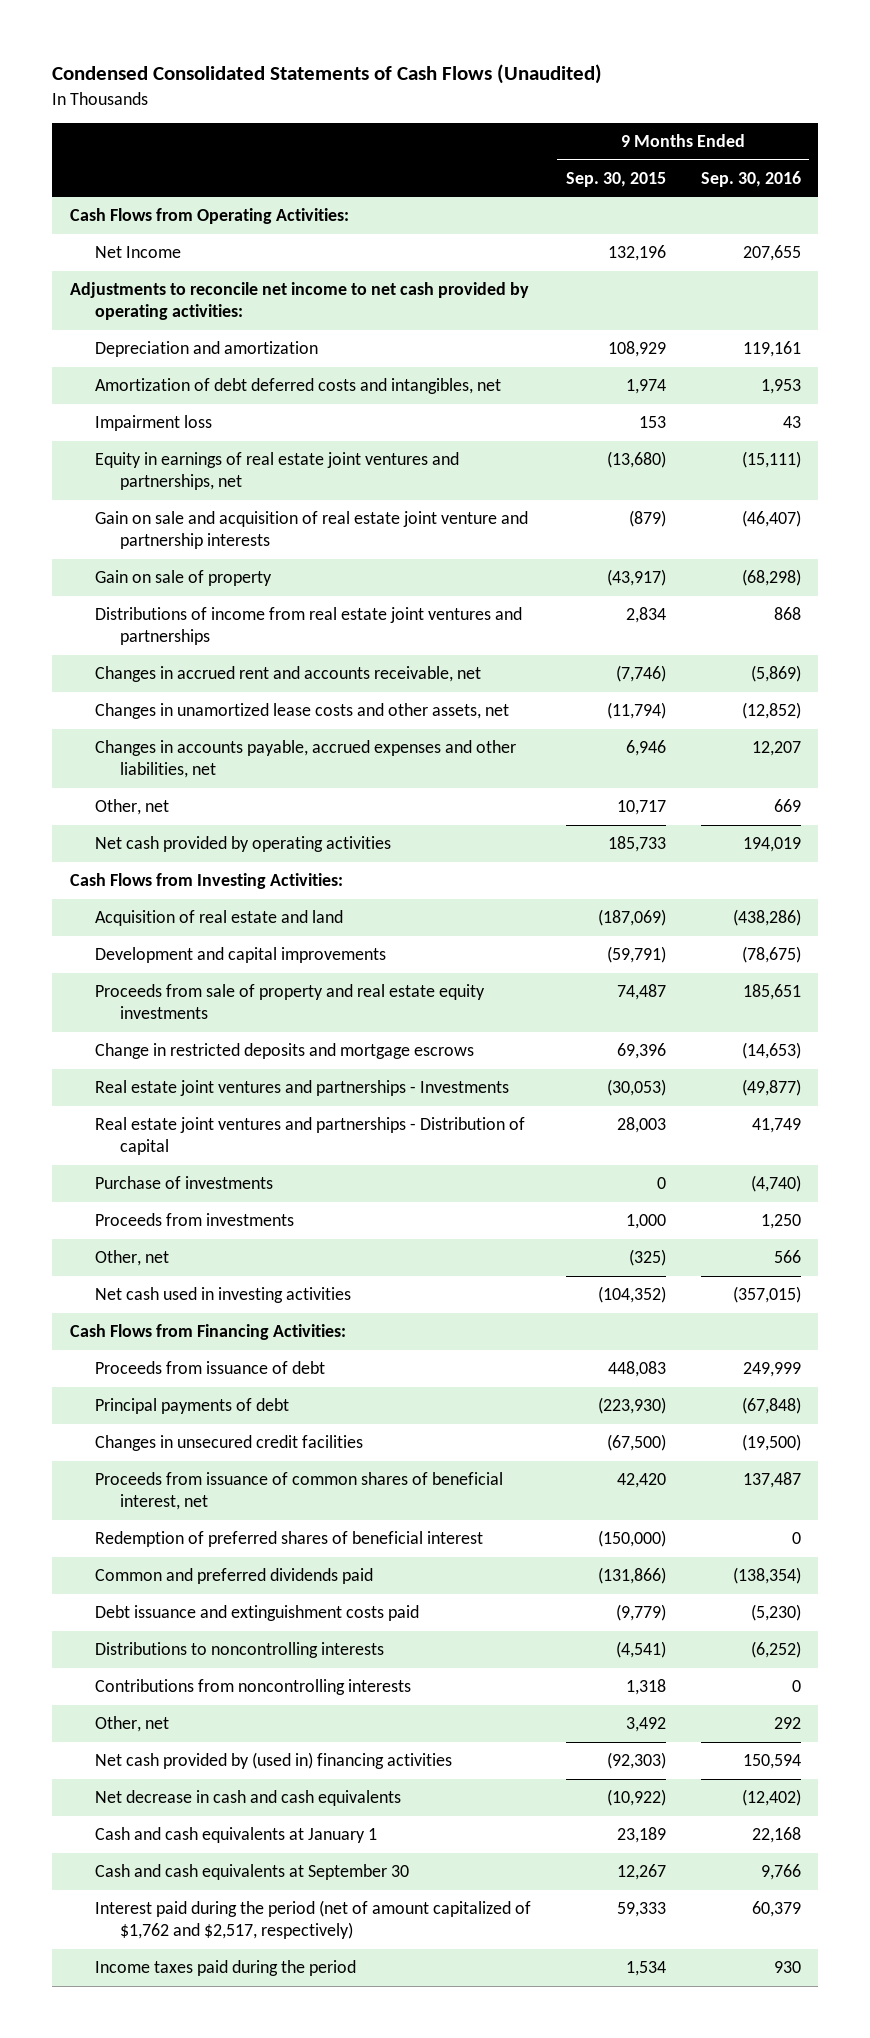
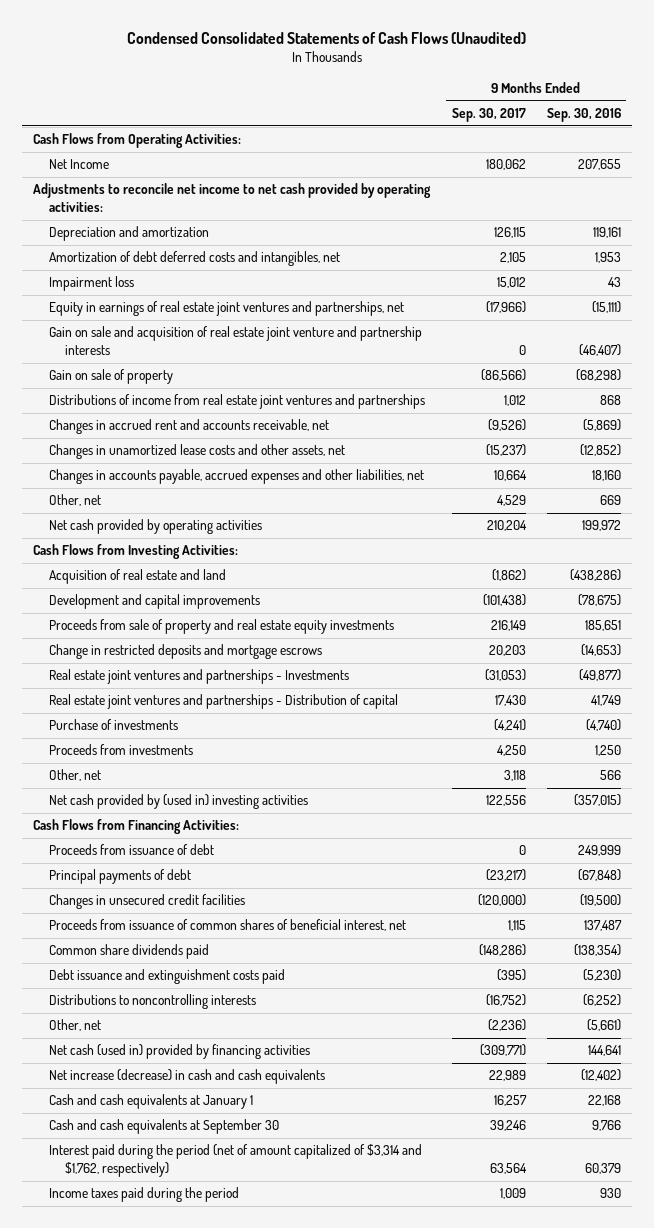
[565,171,666,187] Sep. 30, 2015 -> none
none -> [451,108,526,123] Sep. 30, 2017
[751,741,801,757] 12,207 -> [591,470,621,482] 18,160
[742,837,801,853] 194,019 -> [581,520,621,532] 199,972
[94,1287,351,1304] Net cash used in investing activities -> [49,794,309,810] Net cash provided by (used in) investing activities
[94,1531,483,1548] Redemption of preferred shares of beneficial interest -> none
[94,1568,373,1585] Common and preferred dividends paid -> [49,944,210,960] Common share dividends paid
[94,1679,411,1696] Contributions from noncontrolling interests -> none
[773,1717,801,1730] 292 -> [586,1019,621,1032] (5,661)
[94,1752,452,1770] Net cash provided by (used in) financing activities -> [49,1044,311,1060] Net cash (used in) provided by financing activities
[742,1754,801,1770] 150,594 -> [587,1045,621,1057] 144,641
[94,1790,401,1807] Net decrease in cash and cash equivalents -> [49,1069,326,1085] Net increase (decrease) in cash and cash equivalents
[94,1900,531,1940] Interest paid during the period (net of amount capitalized of $1,762 and $2,517, respectively) -> [49,1144,423,1178] Interest paid during the period (net of amount capitalized of $3,314 and $1,762, respectively)

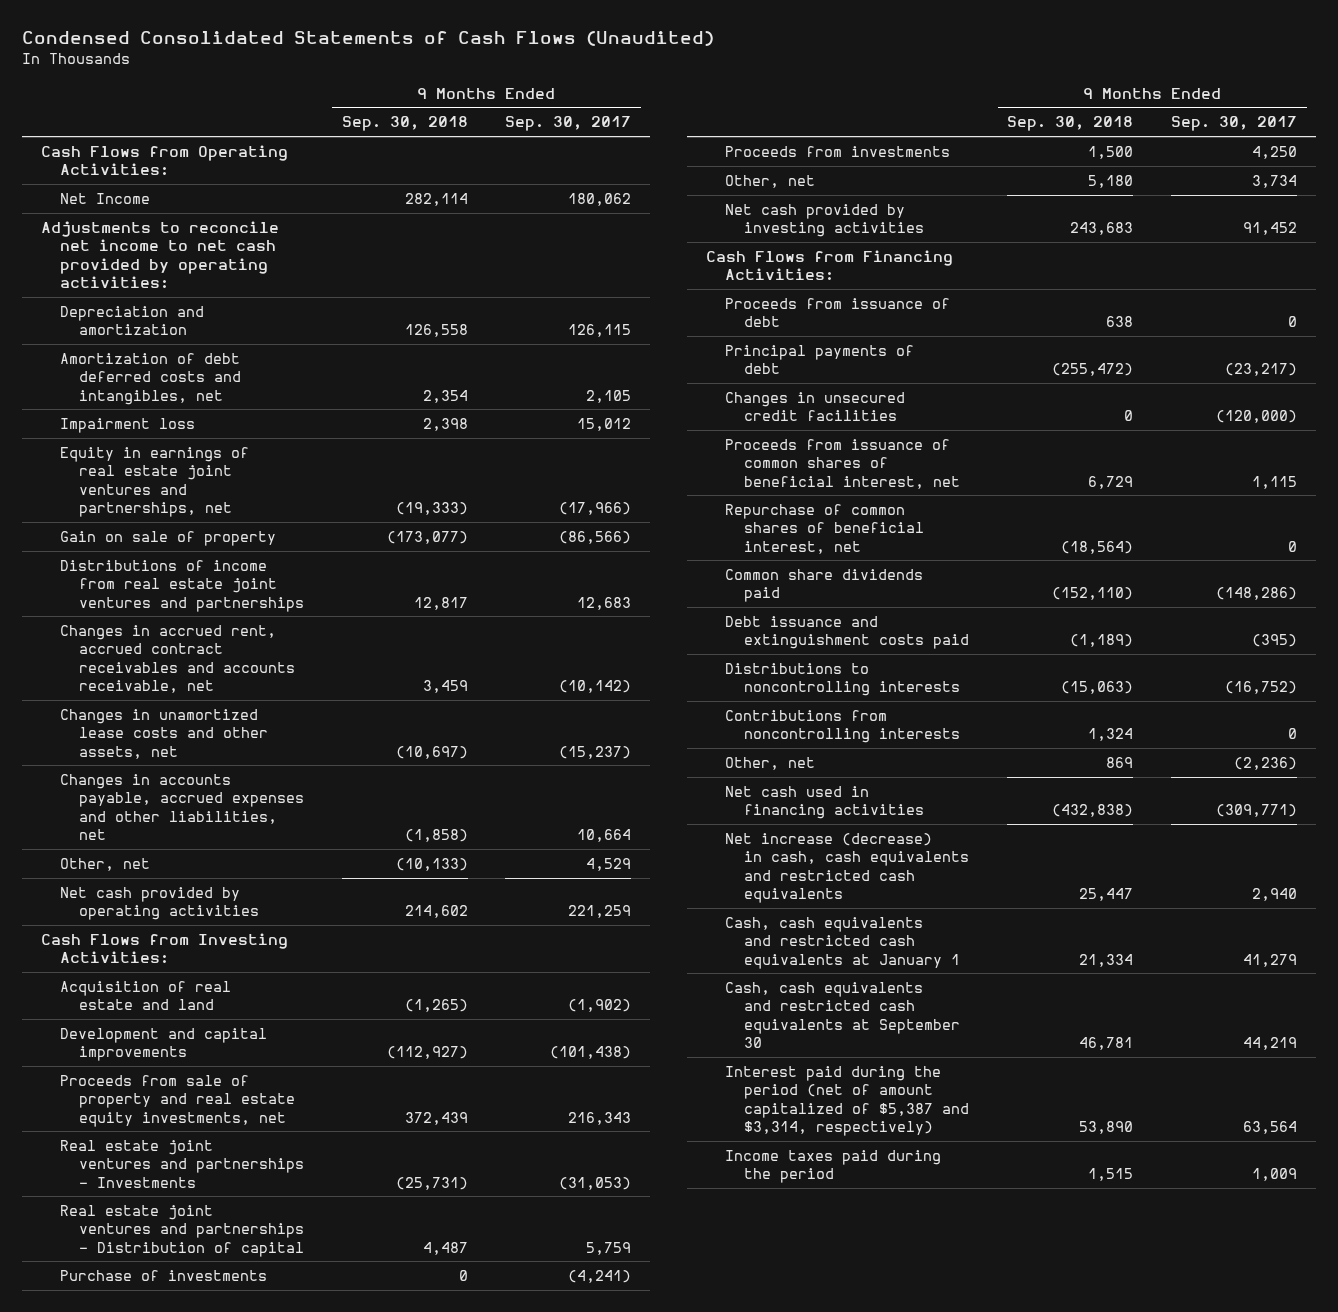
[546,108,621,123] Sep. 30, 2016 -> none
none -> [341,116,468,132] Sep. 30, 2018
[49,326,423,356] Gain on sale and acquisition of real estate joint venture and partnership interests -> none
[503,395,526,407] 1,012 -> [577,596,632,610] 12,683
[49,419,330,435] Changes in accrued rent and accounts receivable, net -> [59,624,295,693] Changes in accrued rent, accrued contract receivables and accounts receivable, net
[487,419,526,432] (9,526) -> [559,679,632,693] (10,142)
[486,520,527,532] 210,204 -> [568,905,632,919] 221,259
[491,569,526,582] (1,862) -> [568,999,632,1013] (1,902)
[49,644,323,660] Change in restricted deposits and mortgage escrows -> none
[49,619,395,635] Proceeds from sale of property and real estate equity investments -> [59,1074,295,1127] Proceeds from sale of property and real estate equity investments, net
[490,620,526,632] 216,149 -> [568,1111,632,1125] 216,343
[494,695,526,707] 17,430 -> [586,1241,632,1255] 5,759
[503,770,526,782] 3,118 -> [1252,174,1298,188] 3,734
[49,794,309,810] Net cash provided by (used in) investing activities -> [725,203,925,238] Net cash provided by investing activities
[485,795,526,807] 122,556 -> [1243,222,1298,236] 91,452
none -> [725,503,925,554] Repurchase of common shares of beneficial interest, net
none -> [725,709,961,744] Contributions from noncontrolling interests
[49,1044,311,1060] Net cash (used in) provided by financing activities -> [725,785,925,820] Net cash used in financing activities
[49,1069,326,1085] Net increase (decrease) in cash and cash equivalents -> [725,832,970,903] Net increase (decrease) in cash, cash equivalents and restricted cash equivalents
[488,1070,526,1082] 22,989 -> [1252,887,1298,901] 2,940
[49,1094,254,1110] Cash and cash equivalents at January 1 -> [725,916,961,969] Cash, cash equivalents and restricted cash equivalents at January 1
[493,1095,527,1107] 16,257 -> [1243,953,1298,967] 41,279
[49,1119,280,1135] Cash and cash equivalents at September 30 -> [725,981,961,1048] Cash, cash equivalents and restricted cash equivalents at September 30
[489,1120,526,1132] 39,246 -> [1243,1036,1298,1050] 44,219
[49,1144,423,1178] Interest paid during the period (net of amount capitalized of $3,314 and $1,762, respectively) -> [725,1065,970,1136] Interest paid during the period (net of amount capitalized of $5,387 and $3,314, respectively)

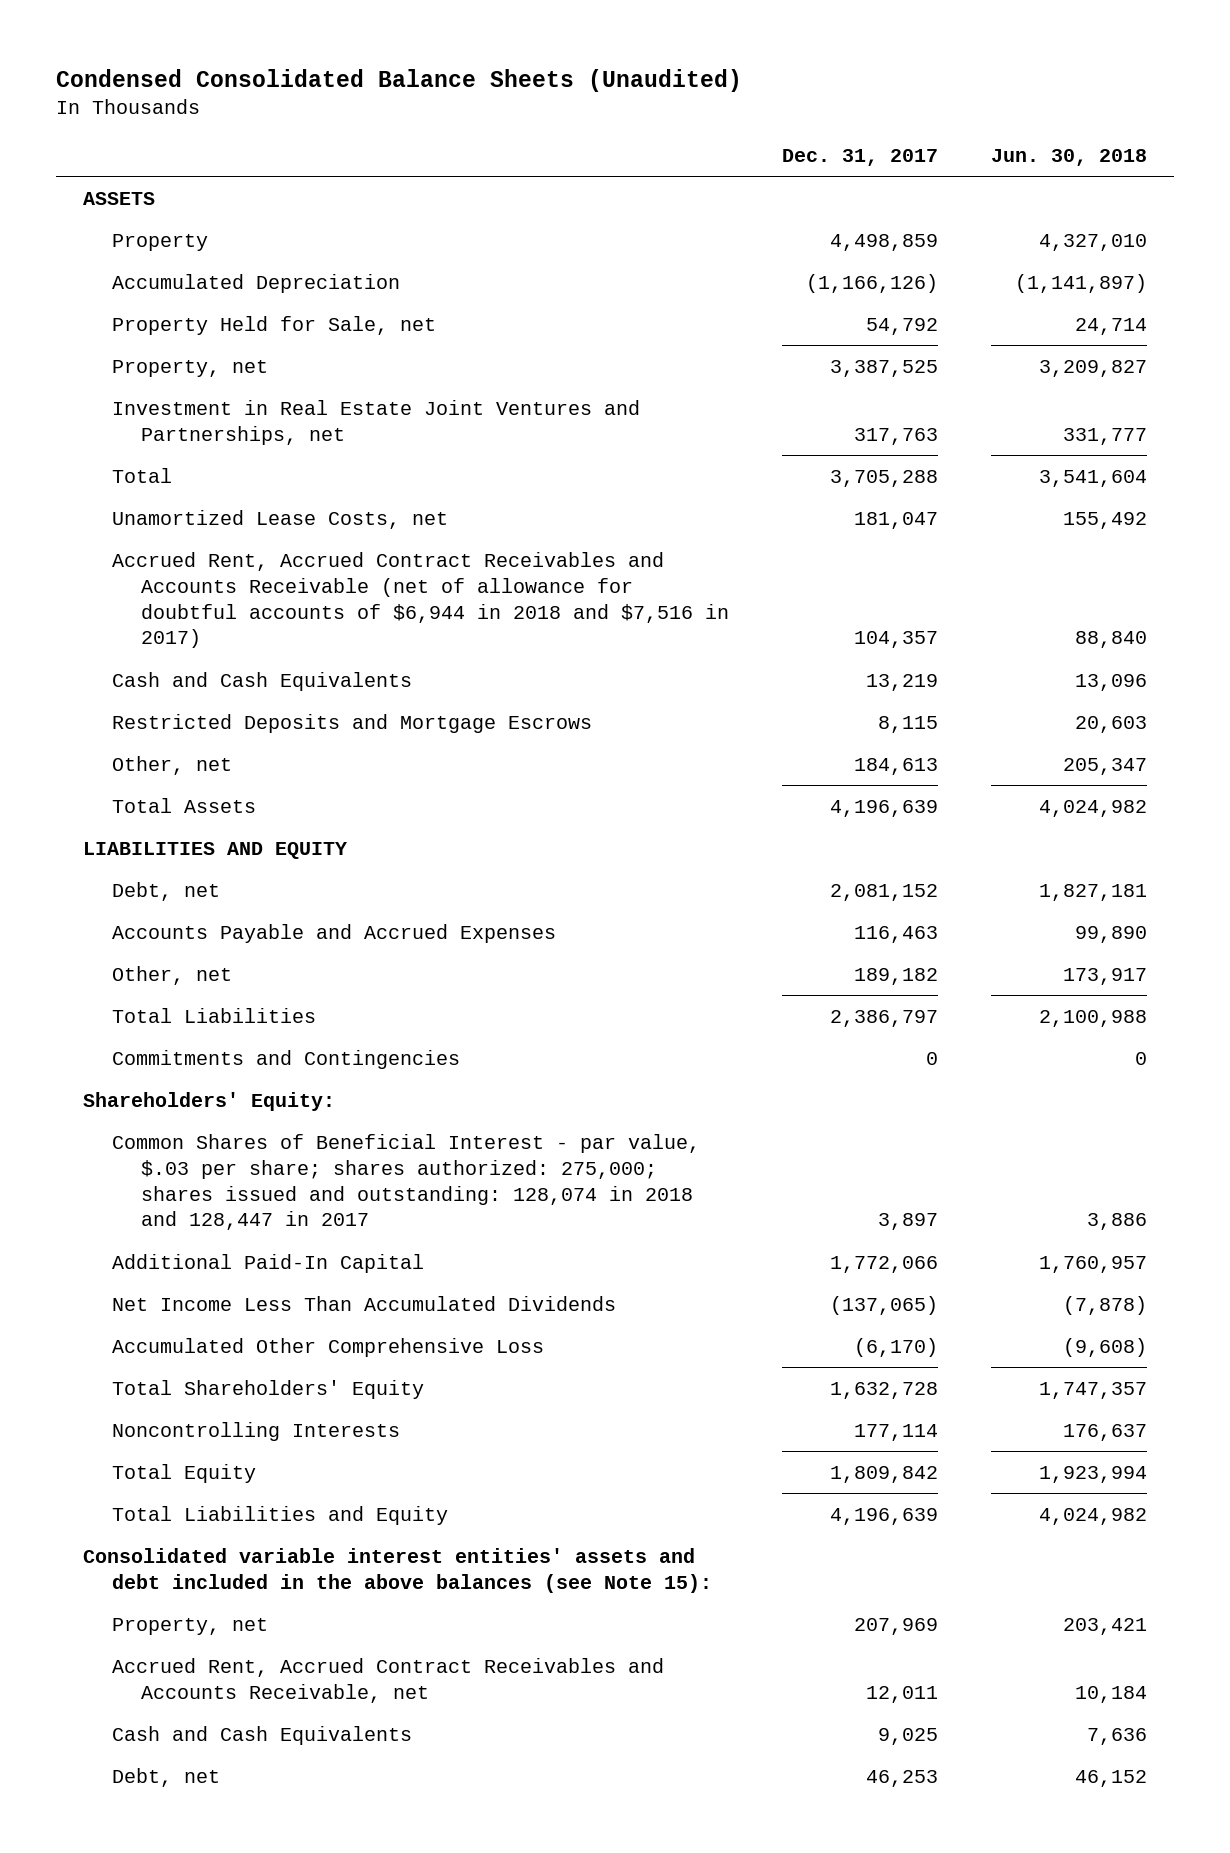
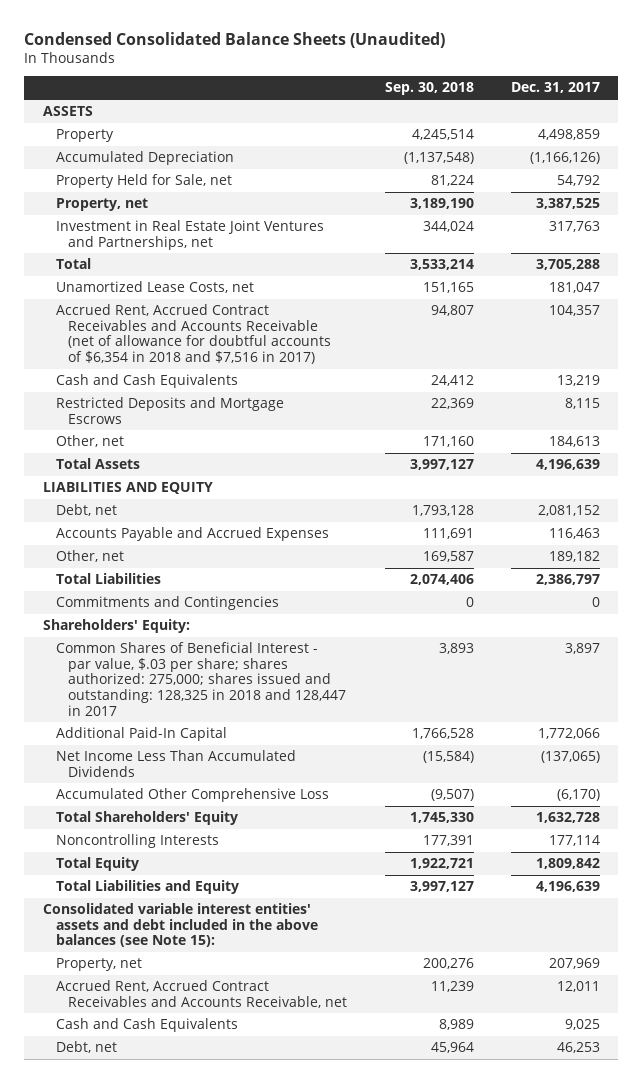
[991,149,1148,167] Jun. 30, 2018 -> none
none -> [384,82,474,96] Sep. 30, 2018
[111,551,729,649] Accrued Rent, Accrued Contract Receivables and Accounts Receivable (net of allowance for doubtful accounts of $6,944 in 2018 and $7,516 in 2017) -> [55,304,332,365] Accrued Rent, Accrued Contract Receivables and Accounts Receivable (net of allowance for doubtful accounts of $6,354 in 2018 and $7,516 in 2017)
[111,1133,700,1231] Common Shares of Beneficial Interest - par value, $.03 per share; shares authorized: 275,000; shares issued and outstanding: 128,074 in 2018 and 128,447 in 2017 -> [55,642,347,716] Common Shares of Beneficial Interest - par value, $.03 per share; shares authorized: 275,000; shares issued and outstanding: 128,325 in 2018 and 128,447 in 2017

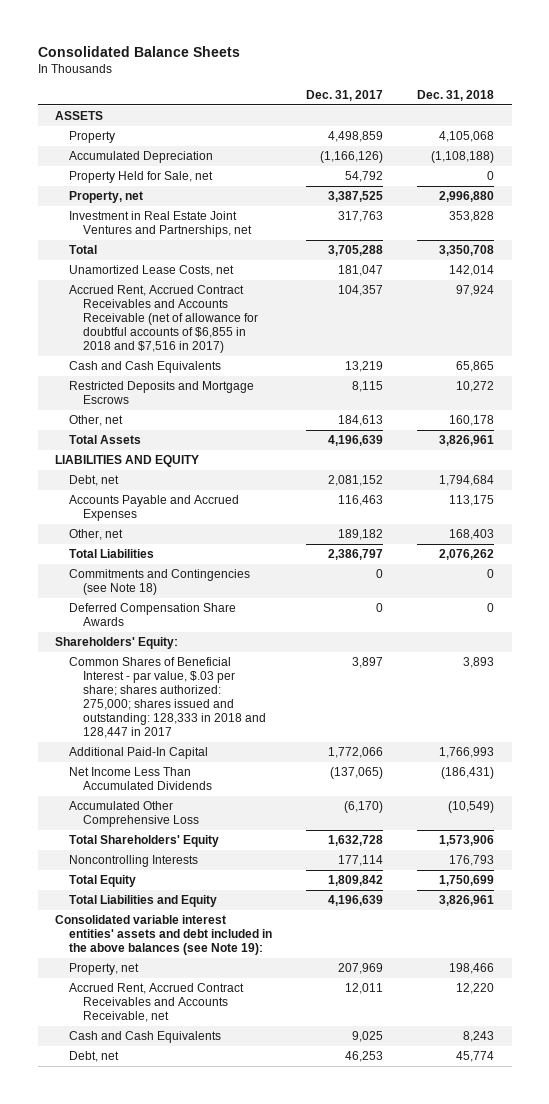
[24,32,446,49] Condensed Consolidated Balance Sheets (Unaudited) -> [37,45,240,57] Consolidated Balance Sheets
[384,82,474,96] Sep. 30, 2018 -> none
none -> [417,90,495,102] Dec. 31, 2018
[55,304,332,365] Accrued Rent, Accrued Contract Receivables and Accounts Receivable (net of allowance for doubtful accounts of $6,354 in 2018 and $7,516 in 2017) -> [68,285,258,353] Accrued Rent, Accrued Contract Receivables and Accounts Receivable (net of allowance for doubtful accounts of $6,855 in 2018 and $7,516 in 2017)
[55,596,279,611] Commitments and Contingencies -> [68,569,250,596] Commitments and Contingencies (see Note 18)
none -> [68,603,236,627] Deferred Compensation Share Awards
[55,642,347,716] Common Shares of Beneficial Interest - par value, $.03 per share; shares authorized: 275,000; shares issued and outstanding: 128,325 in 2018 and 128,447 in 2017 -> [68,657,266,738] Common Shares of Beneficial Interest - par value, $.03 per share; shares authorized: 275,000; shares issued and outstanding: 128,333 in 2018 and 128,447 in 2017
[43,903,318,948] Consolidated variable interest entities' assets and debt included in the above balances (see Note 15): -> [54,915,272,956] Consolidated variable interest entities' assets and debt included in the above balances (see Note 19):

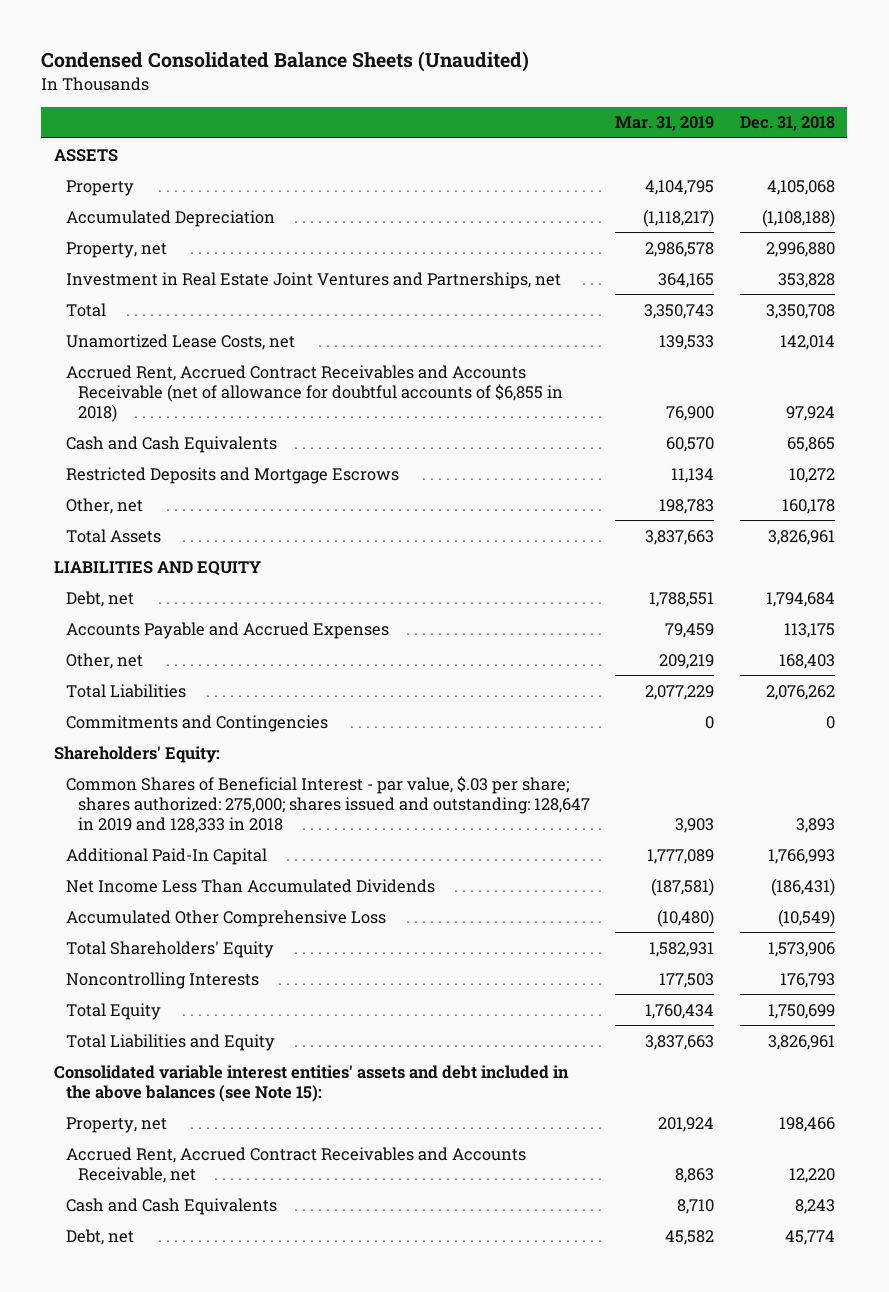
[37,45,240,57] Consolidated Balance Sheets -> [41,51,530,73] Condensed Consolidated Balance Sheets (Unaudited)
[306,90,384,102] Dec. 31, 2017 -> none
none -> [615,116,715,132] Mar. 31, 2019
[68,171,213,184] Property Held for Sale, net -> none
[68,285,258,353] Accrued Rent, Accrued Contract Receivables and Accounts Receivable (net of allowance for doubtful accounts of $6,855 in 2018 and $7,516 in 2017) -> [65,364,563,422] Accrued Rent, Accrued Contract Receivables and Accounts Receivable (net of allowance for doubtful accounts of $6,855 in 2018)
[68,603,236,627] Deferred Compensation Share Awards -> none
[68,569,250,596] Commitments and Contingencies (see Note 18) -> [65,714,328,732] Commitments and Contingencies
[68,657,266,738] Common Shares of Beneficial Interest - par value, $.03 per share; shares authorized: 275,000; shares issued and outstanding: 128,333 in 2018 and 128,447 in 2017 -> [65,775,590,833] Common Shares of Beneficial Interest - par value, $.03 per share; shares authorized: 275,000; shares issued and outstanding: 128,647 in 2019 and 128,333 in 2018
[54,915,272,956] Consolidated variable interest entities' assets and debt included in the above balances (see Note 19): -> [54,1064,570,1102] Consolidated variable interest entities' assets and debt included in the above balances (see Note 15):

